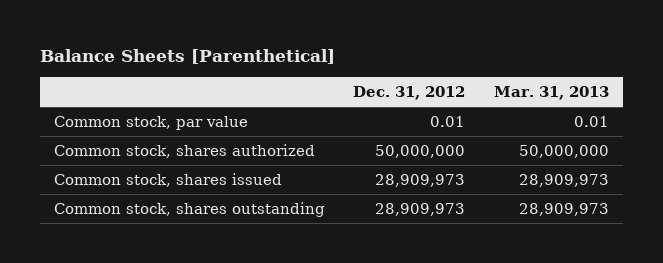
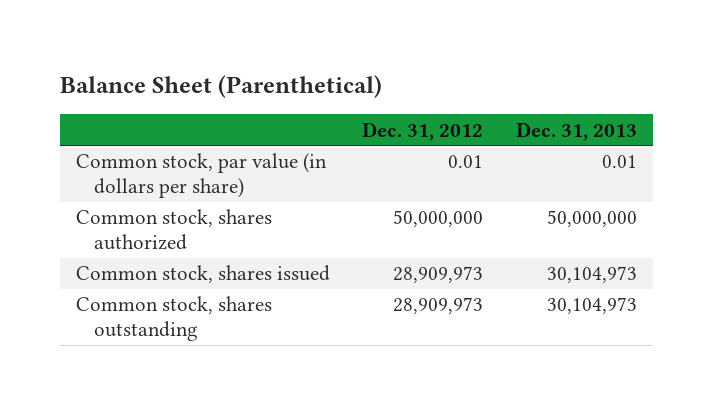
[39,49,335,65] Balance Sheets [Parenthetical] -> [59,74,382,98] Balance Sheet (Parenthetical)
[493,85,609,100] Mar. 31, 2013 -> none
none -> [515,121,637,141] Dec. 31, 2013
[54,115,249,130] Common stock, par value -> [76,153,328,198] Common stock, par value (in dollars per share)

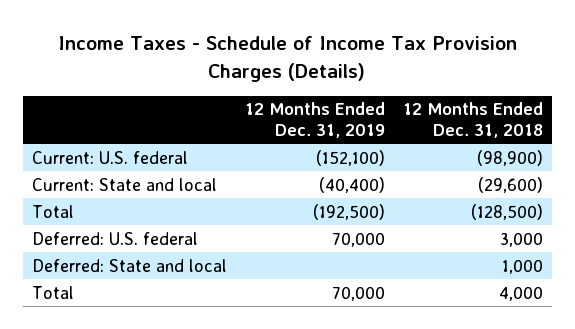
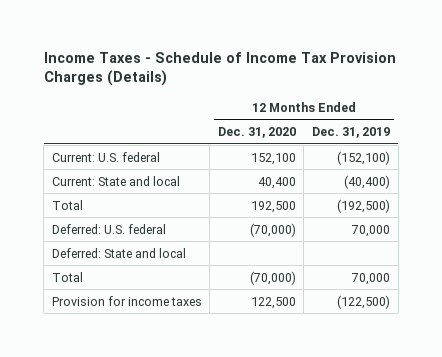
[402,102,543,138] 12 Months Ended Dec. 31, 2018 -> none
none -> [217,127,296,139] Dec. 31, 2020
none -> [51,295,202,306] Provision for income taxes

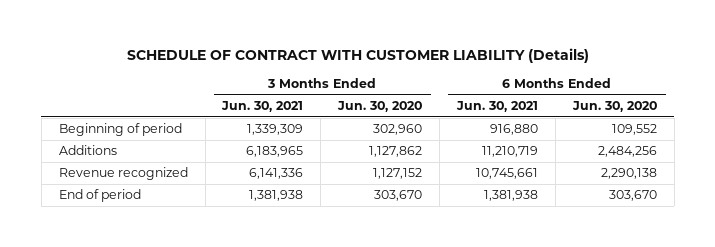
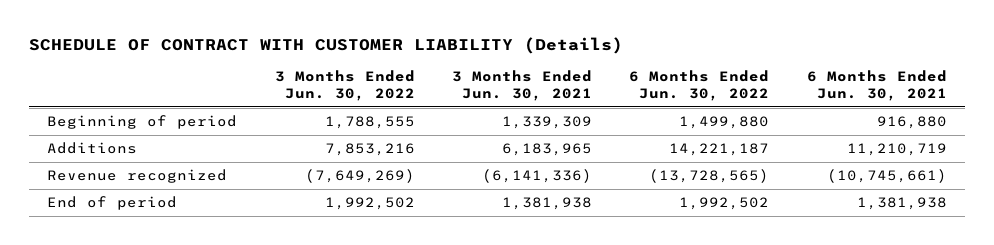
[337,100,423,112] Jun. 30, 2020 -> none
[571,100,657,112] Jun. 30, 2020 -> none
none -> [274,70,415,102] 3 Months Ended Jun. 30, 2022
none -> [629,70,770,102] 6 Months Ended Jun. 30, 2022
[249,168,304,180] 6,141,336 -> [481,169,592,184] (6,141,336)
[476,168,539,180] 10,745,661 -> [826,169,947,184] (10,745,661)

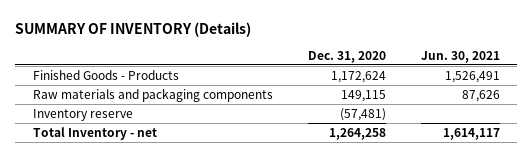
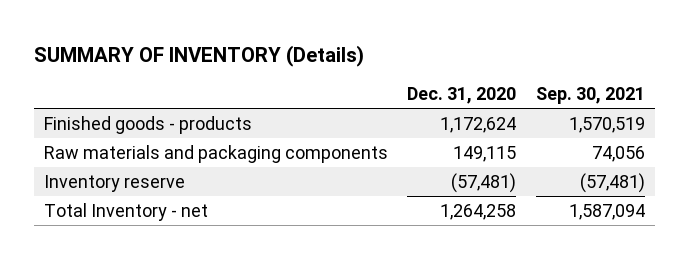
[420,50,500,63] Jun. 30, 2021 -> none
none -> [536,87,646,105] Sep. 30, 2021
[32,69,179,80] Finished Goods - Products -> [43,115,252,134] Finished goods - products

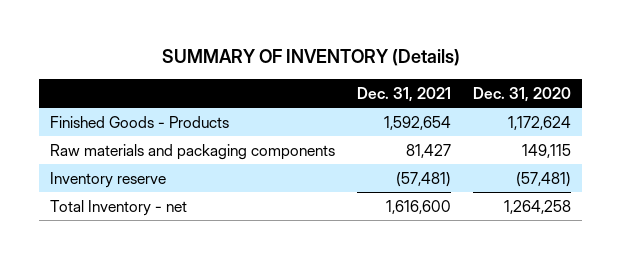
[536,87,646,105] Sep. 30, 2021 -> none
none -> [357,86,452,102] Dec. 31, 2021
[43,115,252,134] Finished goods - products -> [50,115,230,128] Finished Goods - Products

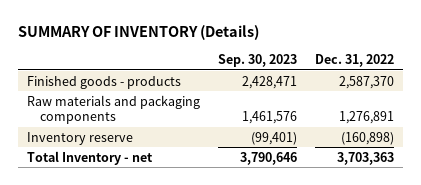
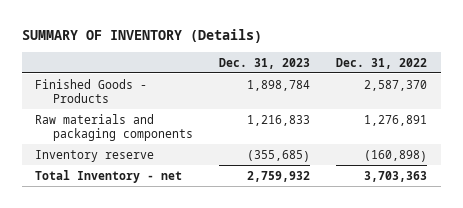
[217,54,297,68] Sep. 30, 2023 -> none
none -> [219,57,311,69] Dec. 31, 2023
[26,75,181,89] Finished goods - products -> [35,78,148,104] Finished Goods - Products

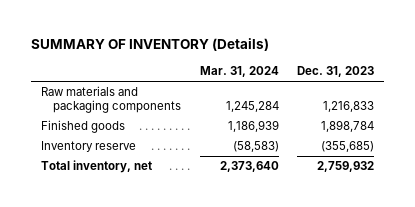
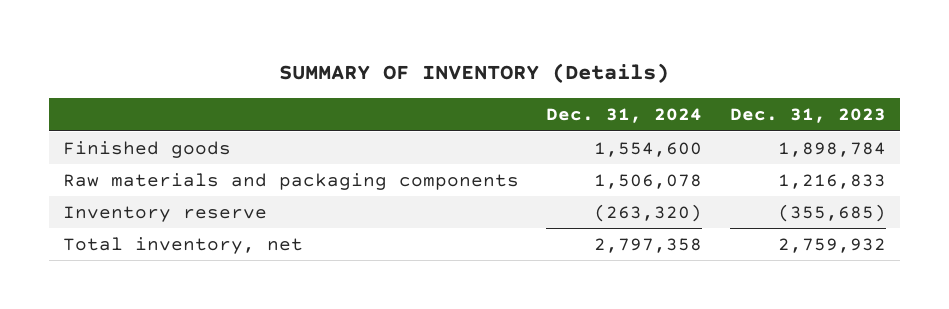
[199,66,279,78] Mar. 31, 2024 -> none
none -> [546,108,703,124] Dec. 31, 2024
[40,86,182,114] Raw materials and packaging components -> [62,172,519,190] Raw materials and packaging components

